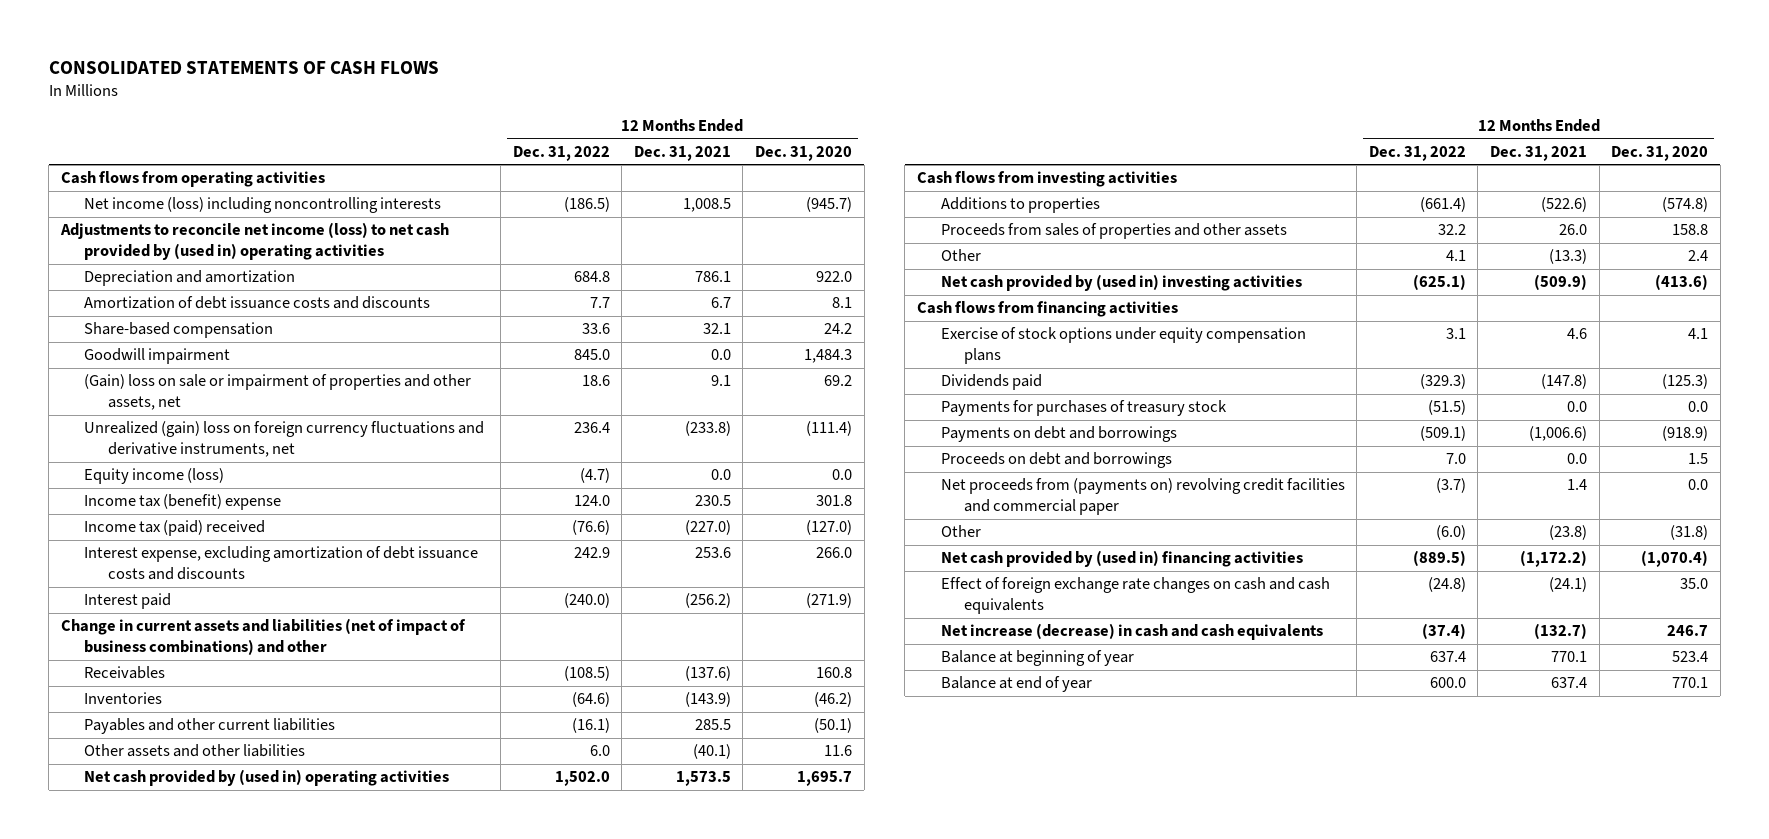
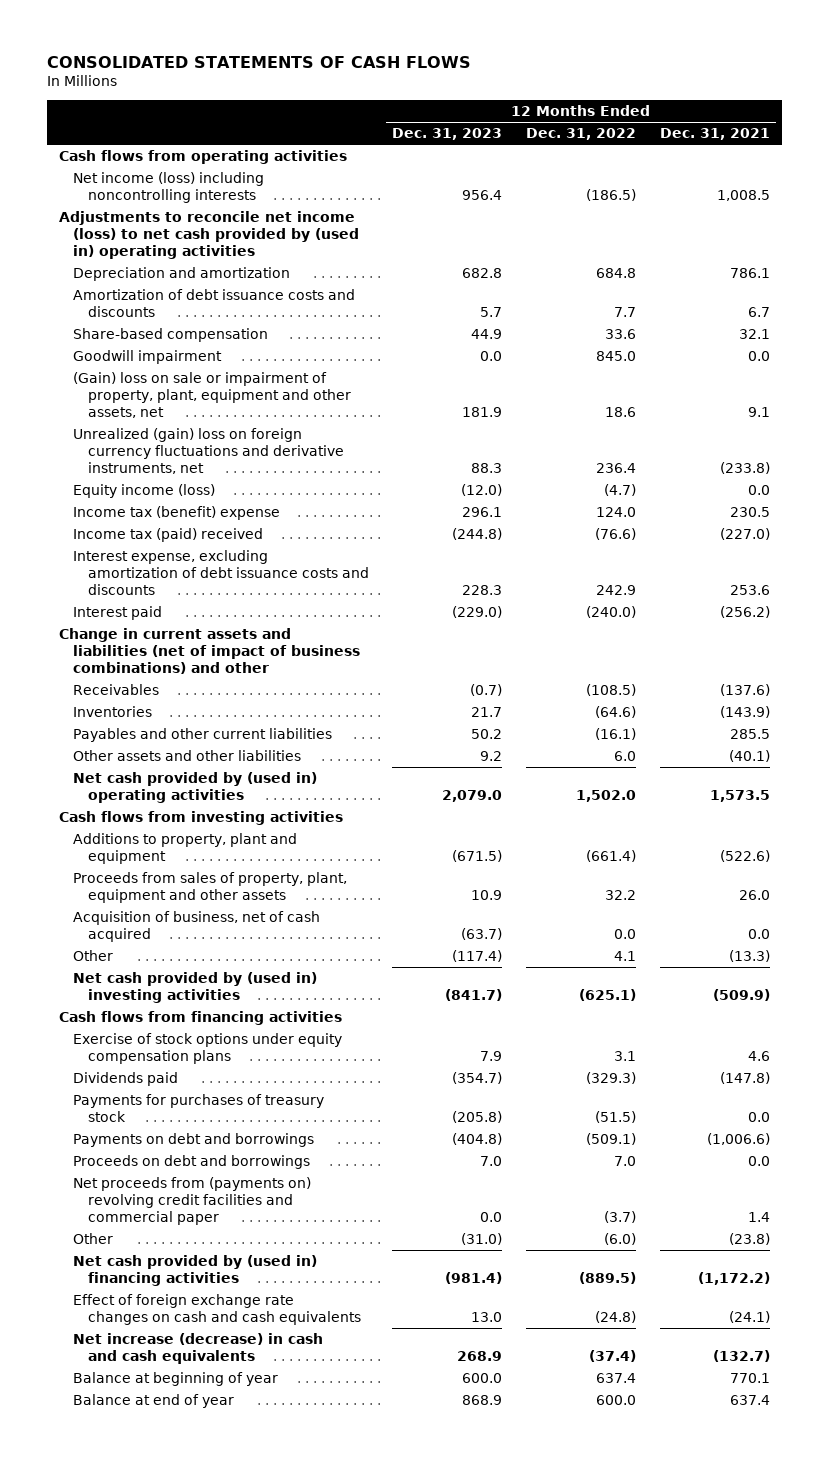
[754,145,852,161] Dec. 31, 2020 -> none
none -> [392,128,503,141] Dec. 31, 2023
[84,374,472,410] (Gain) loss on sale or impairment of properties and other assets, net -> [73,372,351,419] (Gain) loss on sale or impairment of property, plant, equipment and other assets, net
[940,197,1100,214] Additions to properties -> [73,833,298,865] Additions to property, plant and equipment
[940,223,1287,240] Proceeds from sales of properties and other assets -> [73,872,348,904] Proceeds from sales of property, plant, equipment and other assets
none -> [73,911,321,943] Acquisition of business, net of cash acquired

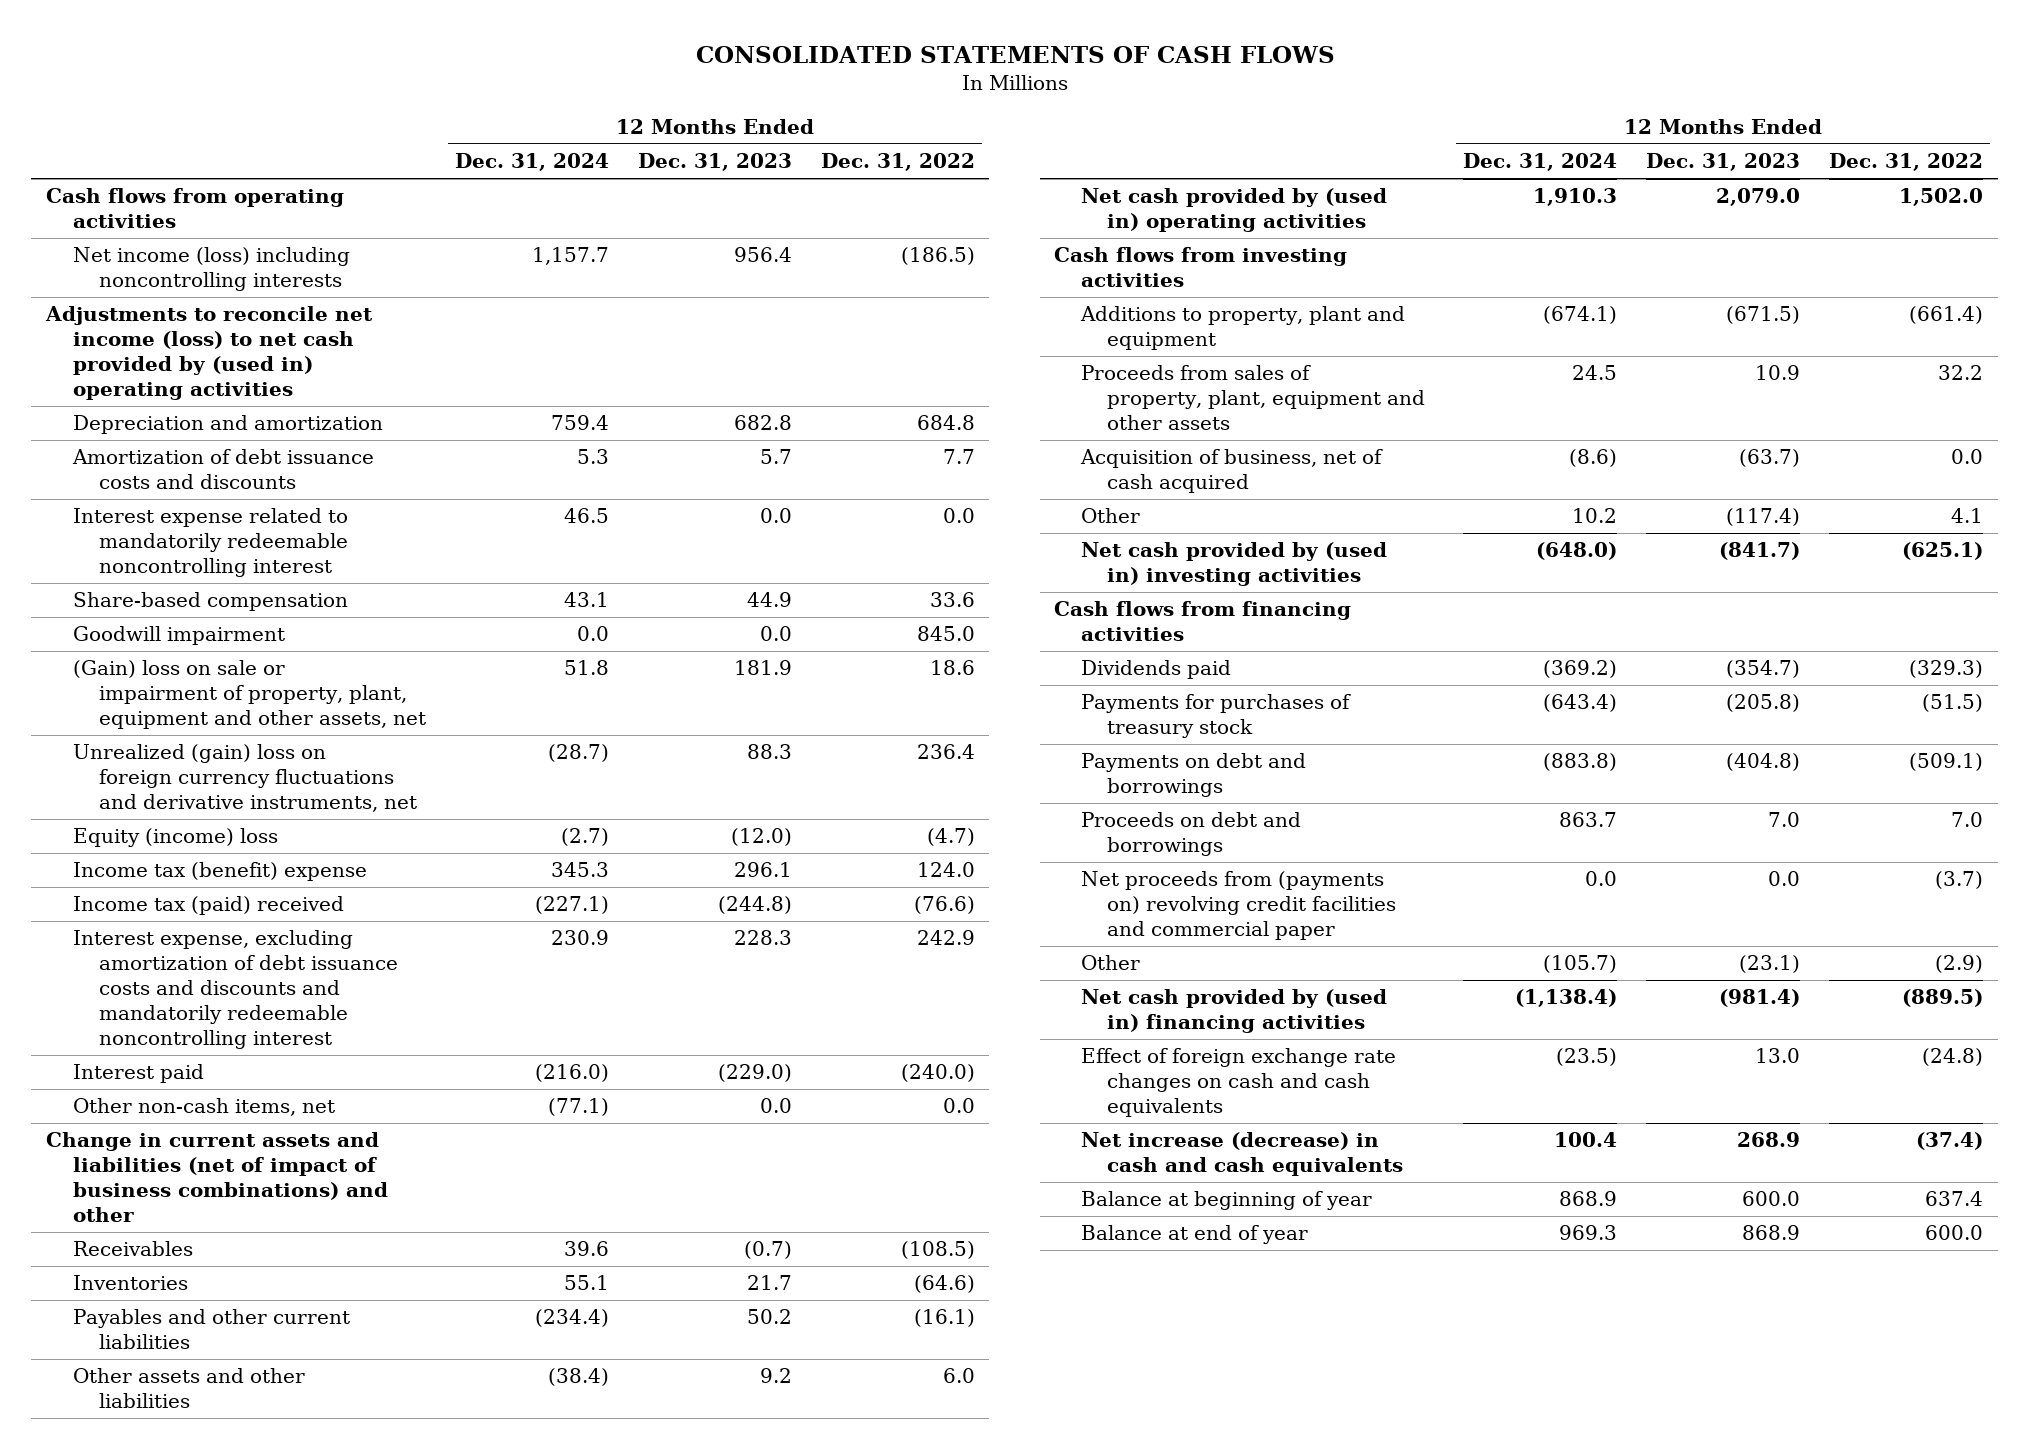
[659,128,770,141] Dec. 31, 2021 -> none
none -> [455,153,610,172] Dec. 31, 2024
none -> [72,508,349,578] Interest expense related to mandatorily redeemable noncontrolling interest
[73,484,216,499] Equity income (loss) -> [72,828,278,848] Equity (income) loss
[73,550,369,596] Interest expense, excluding amortization of debt issuance costs and discounts -> [72,930,399,1050] Interest expense, excluding amortization of debt issuance costs and discounts and mandatorily redeemable noncontrolling interest
none -> [72,1098,335,1117] Other non-cash items, net
[73,1033,343,1065] Exercise of stock options under equity compensation plans -> none
[461,1233,503,1246] (31.0) -> [1739,955,1801,974] (23.1)
[604,1233,637,1246] (6.0) -> [1935,955,1984,974] (2.9)

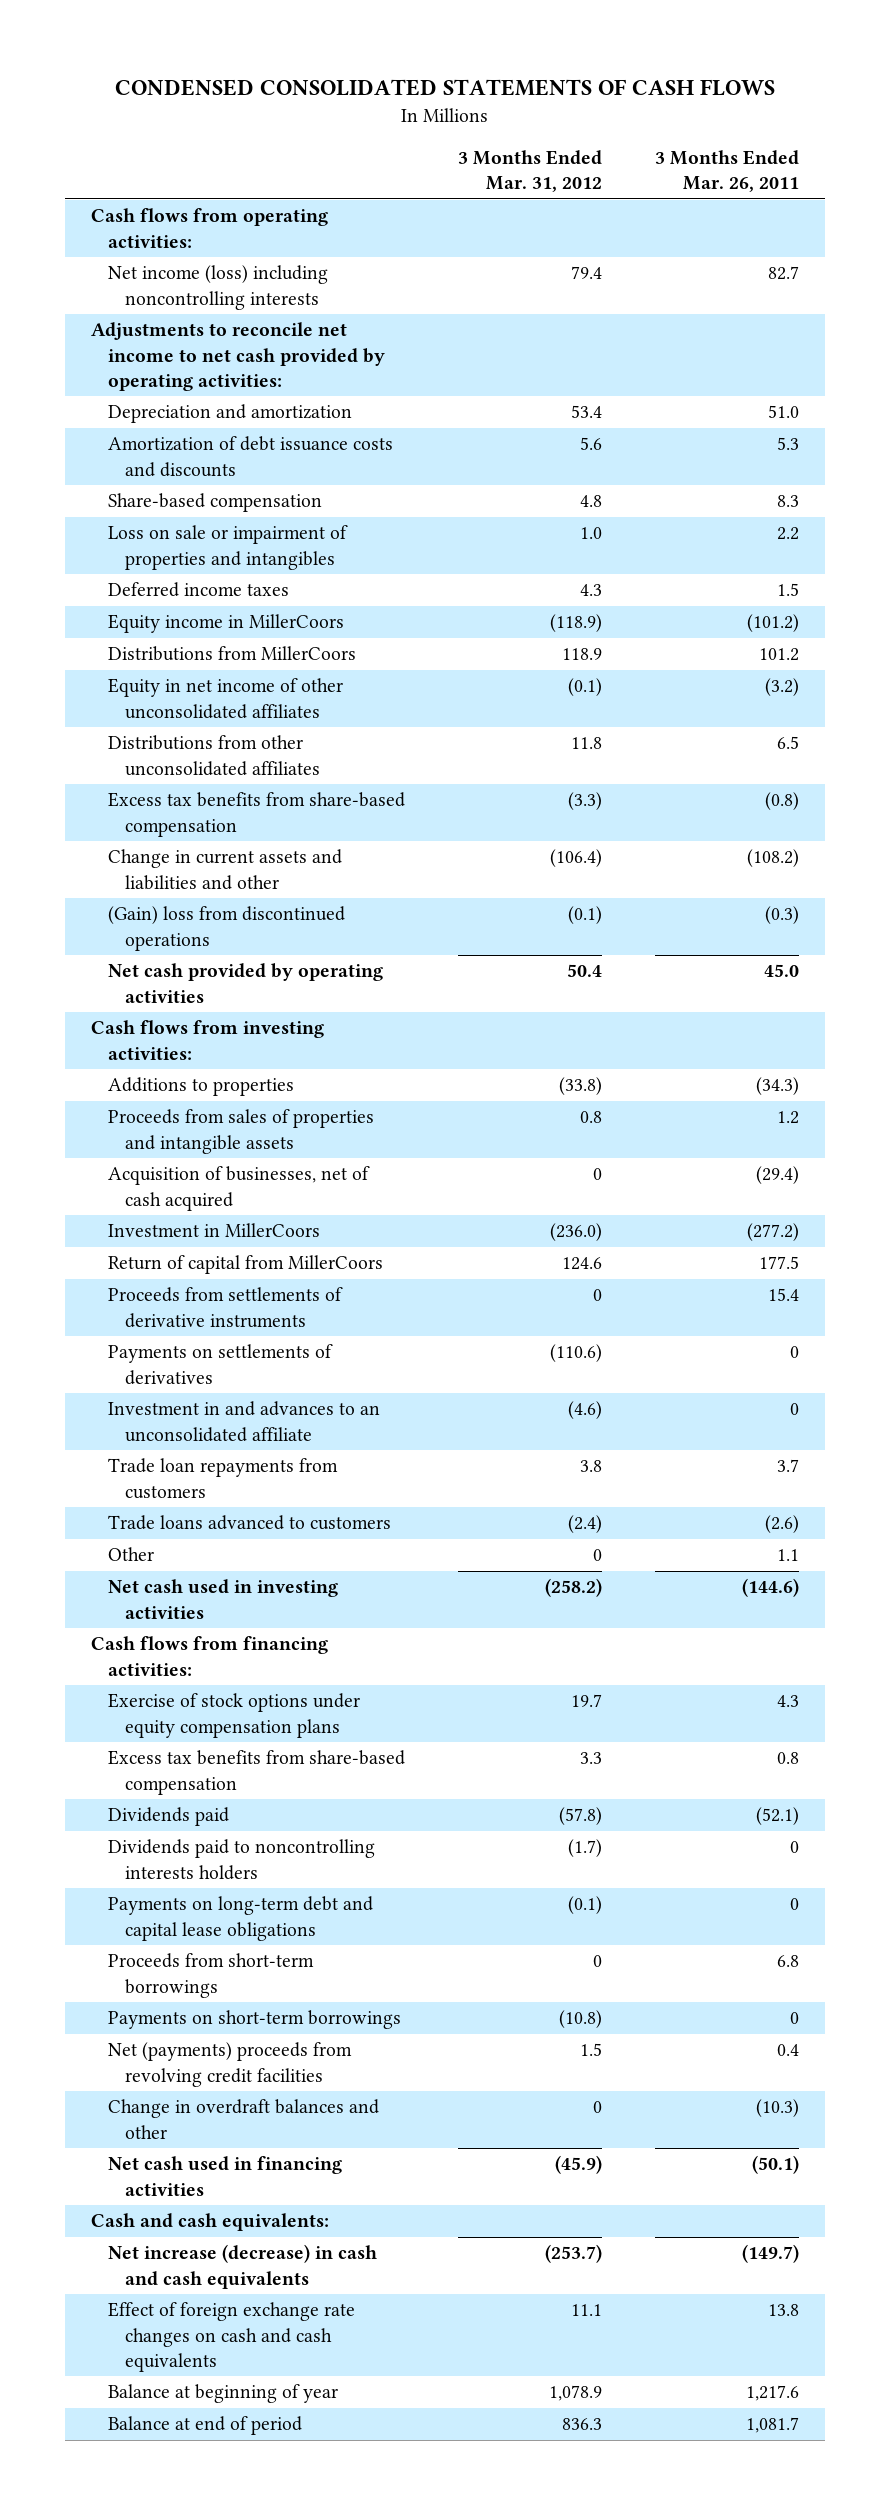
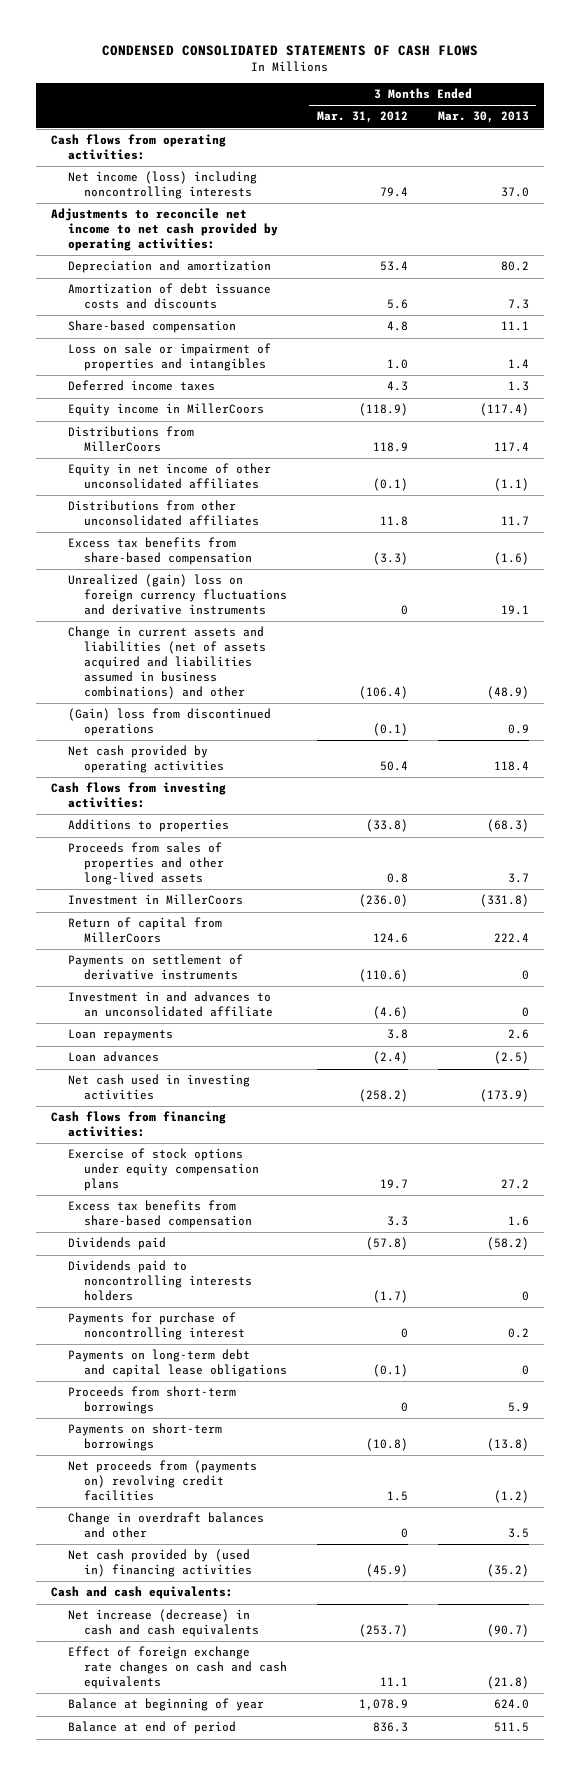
[654,150,799,193] 3 Months Ended Mar. 26, 2011 -> none
none -> [437,111,529,124] Mar. 30, 2013
none -> [67,574,287,615] Unrealized (gain) loss on foreign currency fluctuations and derivative instruments
[108,849,343,890] Change in current assets and liabilities and other -> [67,626,266,699] Change in current assets and liabilities (net of assets acquired and liabilities assumed in business combinations) and other
[108,1166,371,1211] Acquisition of businesses, net of cash acquired -> none
[108,1109,375,1154] Proceeds from sales of properties and intangible assets -> [67,842,224,885] Proceeds from sales of properties and other long-lived assets
[108,1287,344,1328] Proceeds from settlements of derivative instruments -> none
[108,1344,334,1385] Payments on settlements of derivatives -> [67,954,243,981] Payments on settlement of derivative instruments
[108,1547,155,1562] Other -> none
[108,1458,339,1499] Trade loan repayments from customers -> [67,1029,173,1042] Loan repayments
[108,1515,392,1531] Trade loans advanced to customers -> [67,1051,159,1063] Loan advances
none -> [67,1312,245,1341] Payments for purchase of noncontrolling interest
[108,2042,353,2087] Net (payments) proceeds from revolving credit facilities -> [67,1460,257,1501] Net proceeds from (payments on) revolving credit facilities
[108,2156,343,2196] Net cash used in financing activities -> [67,1549,252,1578] Net cash provided by (used in) financing activities

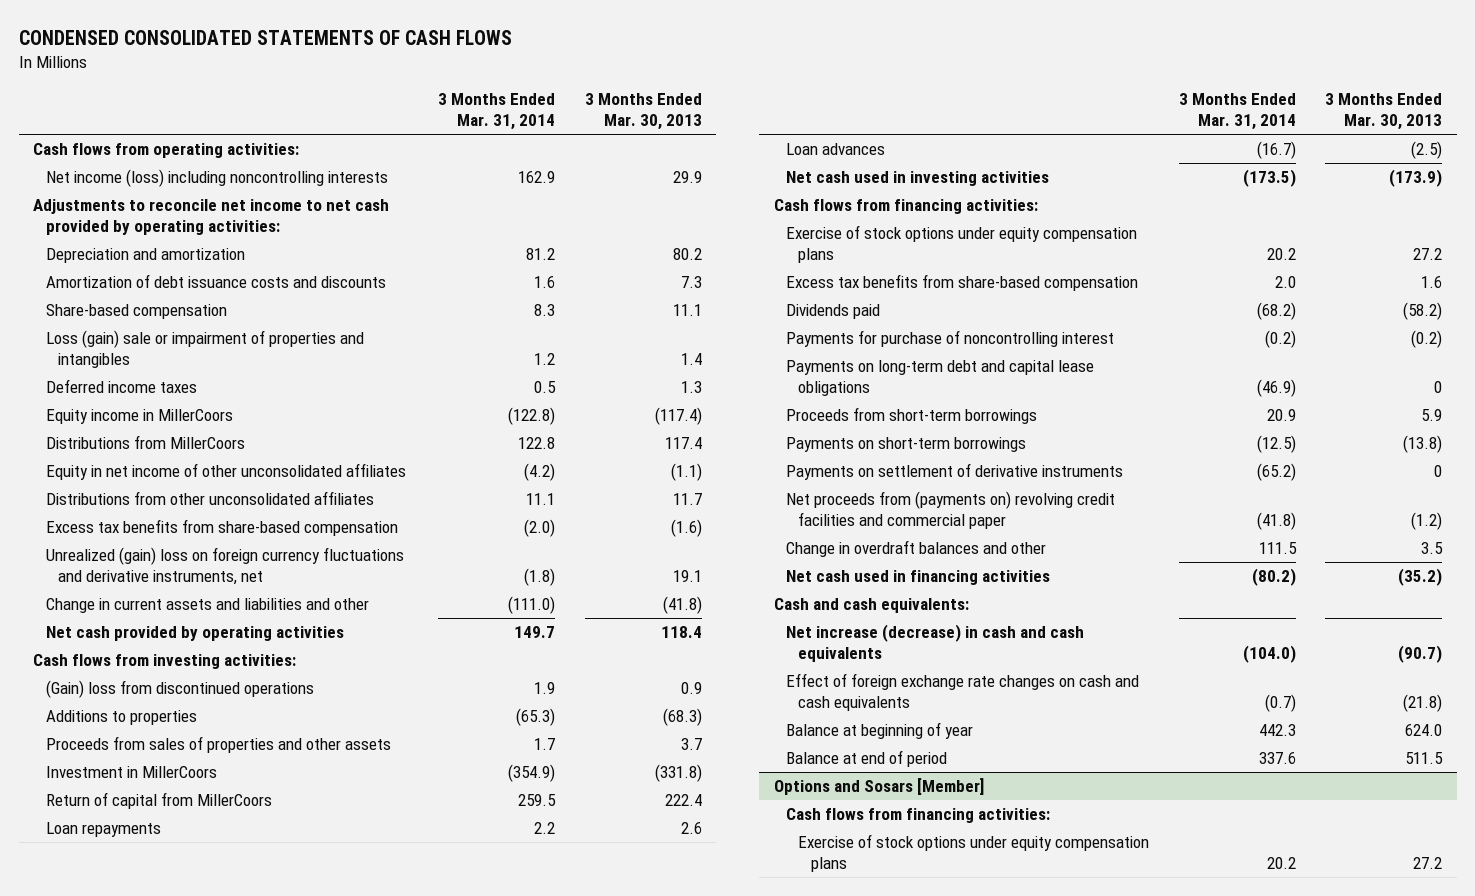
[316,111,408,124] Mar. 31, 2012 -> none
none -> [438,93,556,131] 3 Months Ended Mar. 31, 2014
[500,187,529,198] 37.0 -> [672,171,702,184] 29.9
[67,343,271,372] Loss on sale or impairment of properties and intangibles -> [45,330,364,368] Loss (gain) sale or impairment of properties and intangibles
[67,574,287,615] Unrealized (gain) loss on foreign currency fluctuations and derivative instruments -> [45,547,404,585] Unrealized (gain) loss on foreign currency fluctuations and derivative instruments, net
[67,626,266,699] Change in current assets and liabilities (net of assets acquired and liabilities assumed in business combinations) and other -> [45,598,369,614] Change in current assets and liabilities and other
[486,685,529,699] (48.9) -> [662,596,702,615] (41.8)
[67,708,271,737] (Gain) loss from discontinued operations -> [45,680,314,699] (Gain) loss from discontinued operations
[67,842,224,885] Proceeds from sales of properties and other long-lived assets -> [45,736,391,754] Proceeds from sales of properties and other assets
[67,991,273,1018] Investment in and advances to an unconsolidated affiliate -> none
[67,1260,252,1301] Dividends paid to noncontrolling interests holders -> none
[507,1328,529,1339] 0.2 -> [1411,330,1443,349] (0.2)
[67,954,243,981] Payments on settlement of derivative instruments -> [786,463,1124,481] Payments on settlement of derivative instruments
[67,1460,257,1501] Net proceeds from (payments on) revolving credit facilities -> [786,491,1116,529] Net proceeds from (payments on) revolving credit facilities and commercial paper
[67,1549,252,1578] Net cash provided by (used in) financing activities -> [786,570,1051,586] Net cash used in financing activities
none -> [773,778,984,796] Options and Sosars [Member]
none -> [786,808,1051,824] Cash flows from financing activities:
none -> [798,834,1150,872] Exercise of stock options under equity compensation plans

